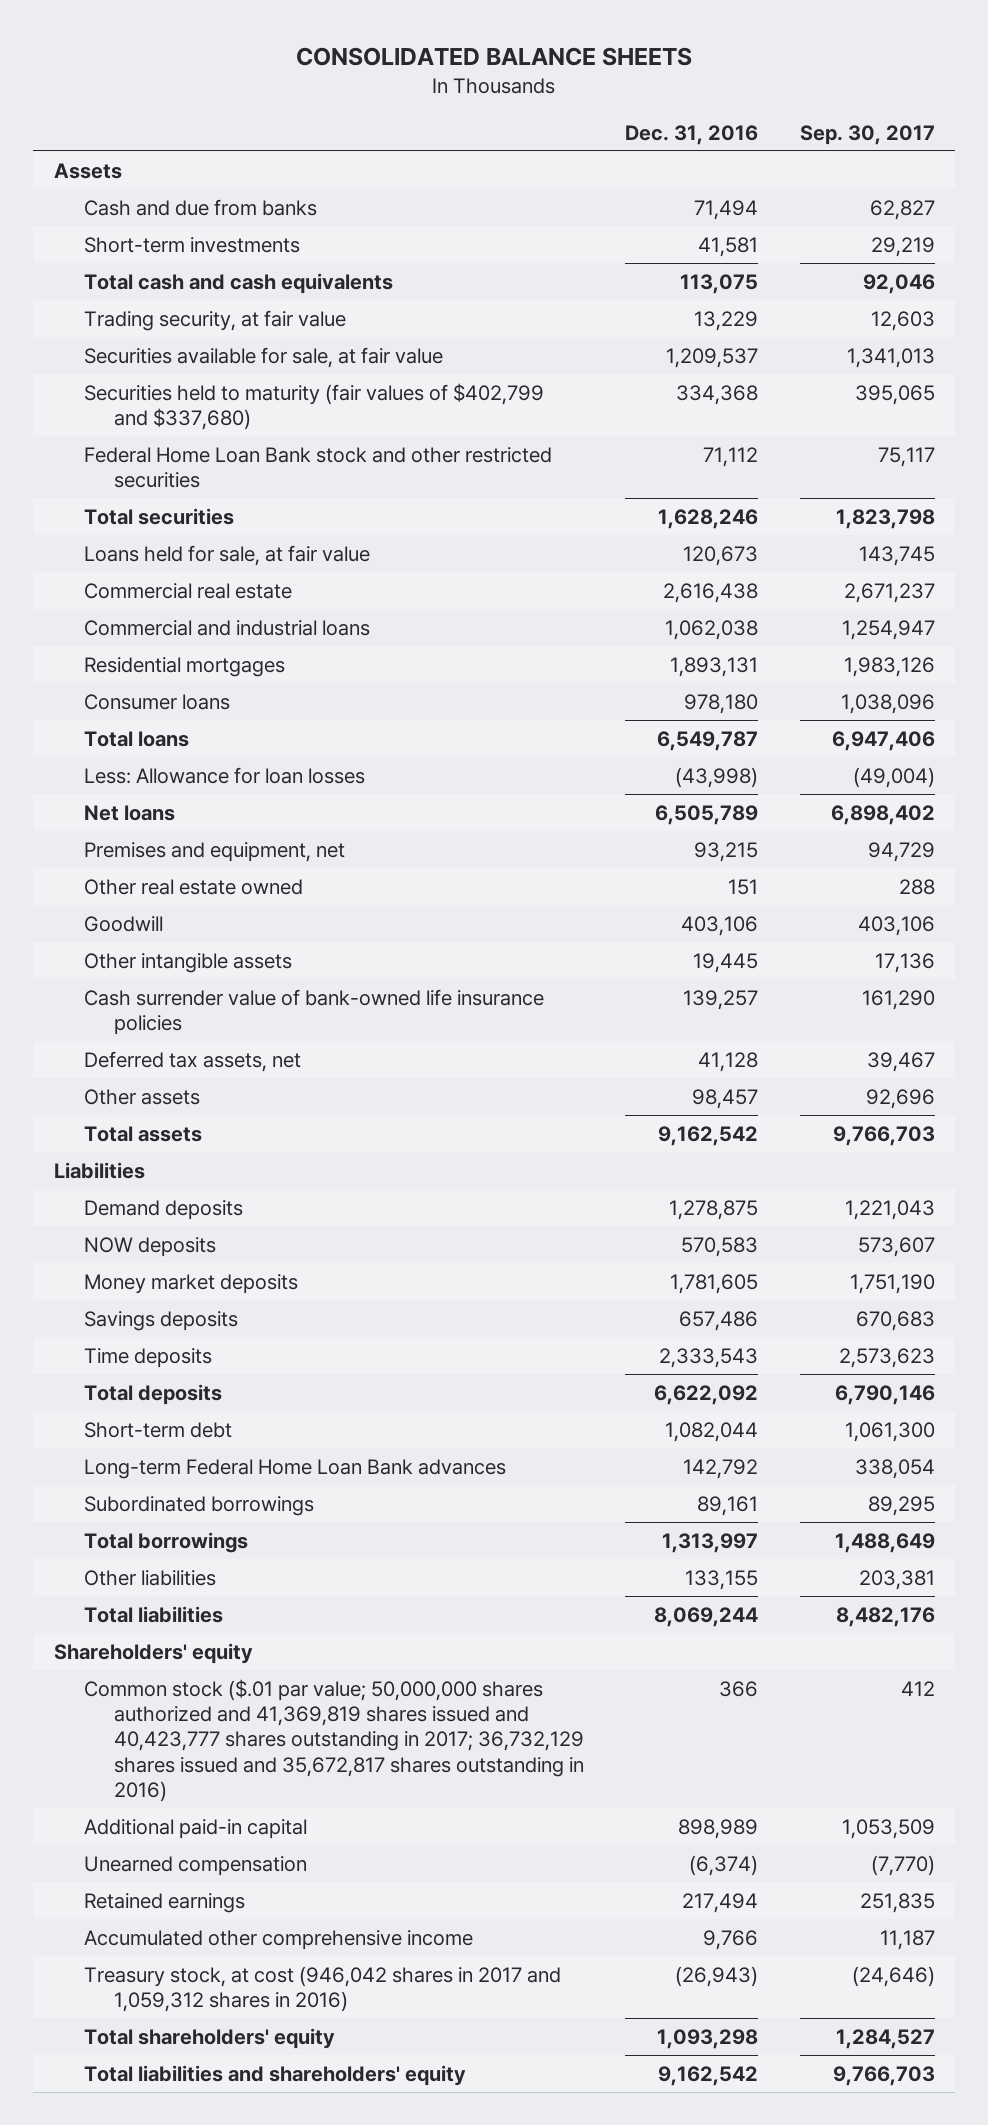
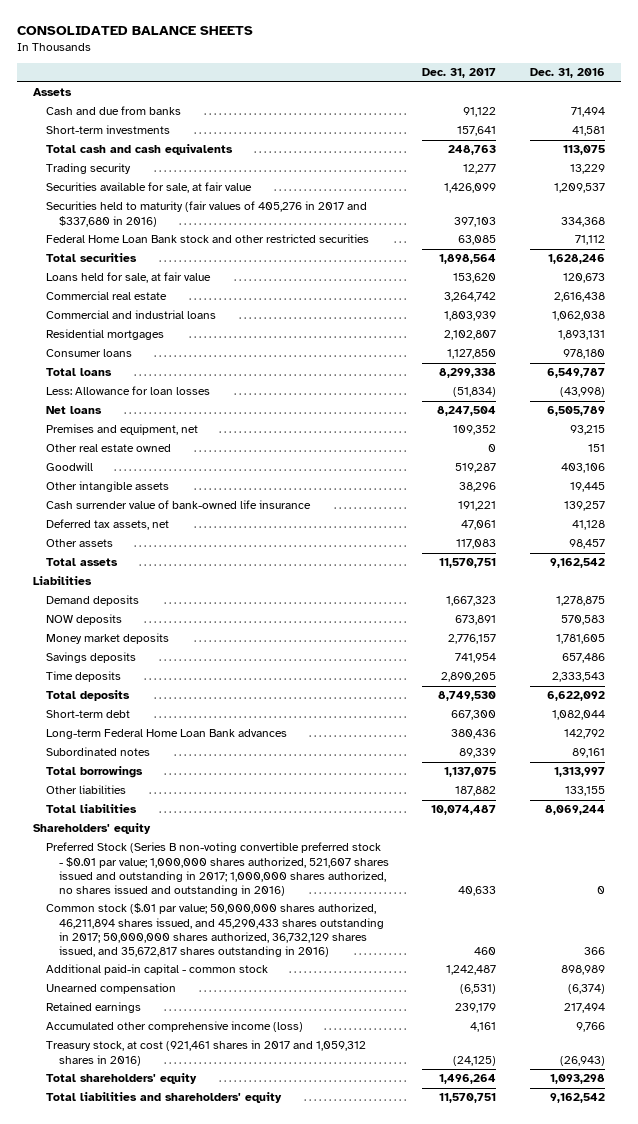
[799,124,935,145] Sep. 30, 2017 -> none
none -> [422,68,497,79] Dec. 31, 2017
[84,309,347,331] Trading security, at fair value -> [46,163,132,175] Trading security
[84,382,545,431] Securities held to maturity (fair values of $402,799 and $337,680) -> [46,201,368,227] Securities held to maturity (fair values of 405,276 in 2017 and $337,680 in 2016)
[84,988,545,1036] Cash surrender value of bank-owned life insurance policies -> [46,500,312,510] Cash surrender value of bank-owned life insurance
[84,1495,315,1516] Subordinated borrowings -> [46,747,151,757] Subordinated notes
none -> [46,842,389,896] Preferred Stock (Series B non-voting convertible preferred stock - $0.01 par value; 1,000,000 shares authorized, 521,607 shares issued and outstanding in 2017; 1,000,000 shares authorized, no shares issued and outstanding in 2016)
[84,1678,585,1803] Common stock ($.01 par value; 50,000,000 shares authorized and 41,369,819 shares issued and 40,423,777 shares outstanding in 2017; 36,732,129 shares issued and 35,672,817 shares outstanding in 2016) -> [46,903,384,957] Common stock ($.01 par value; 50,000,000 shares authorized, 46,211,894 shares issued, and 45,290,433 shares outstanding in 2017; 50,000,000 shares authorized, 36,732,129 shares issued, and 35,672,817 shares outstanding in 2016)
[84,1818,308,1839] Additional paid-in capital -> [46,964,269,976] Additional paid-in capital - common stock
[84,1929,474,1950] Accumulated other comprehensive income -> [46,1021,304,1033] Accumulated other comprehensive income (loss)
[84,1965,562,2013] Treasury stock, at cost (946,042 shares in 2017 and 1,059,312 shares in 2016) -> [46,1040,367,1066] Treasury stock, at cost (921,461 shares in 2017 and 1,059,312 shares in 2016)

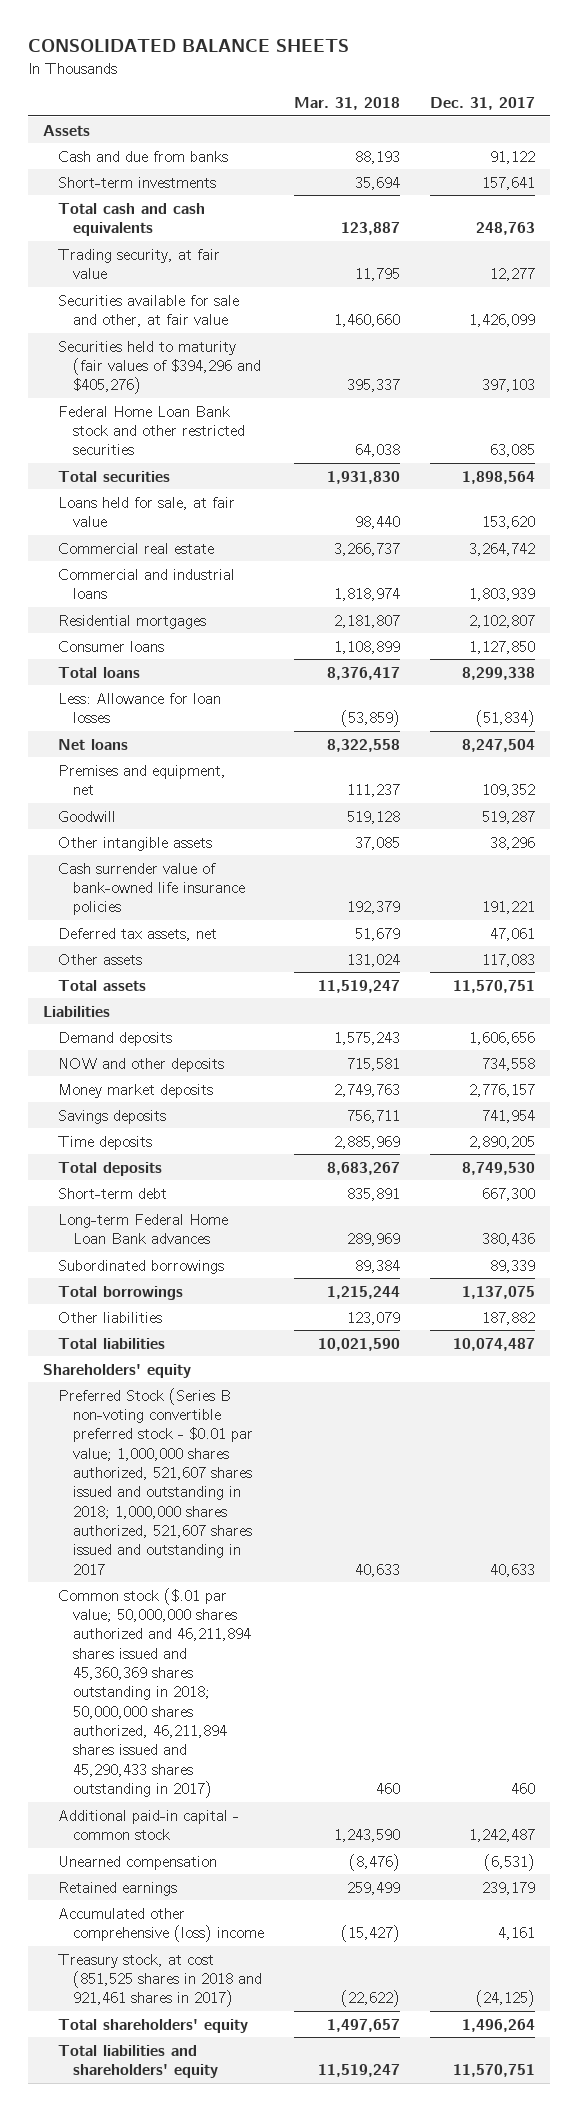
[529,68,605,79] Dec. 31, 2016 -> none
none -> [294,97,401,111] Mar. 31, 2018
[46,163,132,175] Trading security -> [58,248,221,279] Trading security, at fair value
[46,182,253,194] Securities available for sale, at fair value -> [58,294,240,327] Securities available for sale and other, at fair value
[46,201,368,227] Securities held to maturity (fair values of 405,276 in 2017 and $337,680 in 2016) -> [58,340,262,395] Securities held to maturity (fair values of $394,296 and $405,276)
[46,444,172,453] Other real estate owned -> none
[46,500,312,510] Cash surrender value of bank-owned life insurance -> [58,862,246,916] Cash surrender value of bank-owned life insurance policies
[446,596,497,607] 1,667,323 -> [469,1031,536,1045] 1,606,656
[46,614,123,626] NOW deposits -> [58,1057,225,1072] NOW and other deposits
[455,615,497,626] 673,891 -> [482,1057,536,1071] 734,558
[46,747,151,757] Subordinated notes -> [58,1259,225,1274] Subordinated borrowings
[46,842,389,896] Preferred Stock (Series B non-voting convertible preferred stock - $0.01 par value; 1,000,000 shares authorized, 521,607 shares issued and outstanding in 2017; 1,000,000 shares authorized, no shares issued and outstanding in 2016) -> [58,1387,254,1575] Preferred Stock (Series B non-voting convertible preferred stock - $0.01 par value; 1,000,000 shares authorized, 521,607 shares issued and outstanding in 2018; 1,000,000 shares authorized, 521,607 shares issued and outstanding in 2017
[46,903,384,957] Common stock ($.01 par value; 50,000,000 shares authorized, 46,211,894 shares issued, and 45,290,433 shares outstanding in 2017; 50,000,000 shares authorized, 36,732,129 shares issued, and 35,672,817 shares outstanding in 2016) -> [58,1587,252,1798] Common stock ($.01 par value; 50,000,000 shares authorized and 46,211,894 shares issued and 45,360,369 shares outstanding in 2018; 50,000,000 shares authorized, 46,211,894 shares issued and 45,290,433 shares outstanding in 2017)
[46,1021,304,1033] Accumulated other comprehensive income (loss) -> [58,1907,265,1942] Accumulated other comprehensive (loss) income
[46,1040,367,1066] Treasury stock, at cost (921,461 shares in 2017 and 1,059,312 shares in 2016) -> [58,1953,263,2008] Treasury stock, at cost (851,525 shares in 2018 and 921,461 shares in 2017)

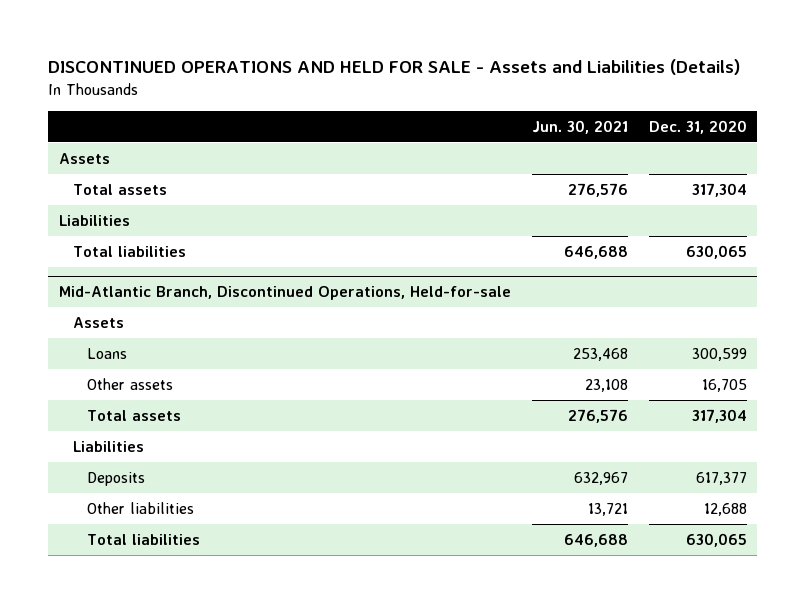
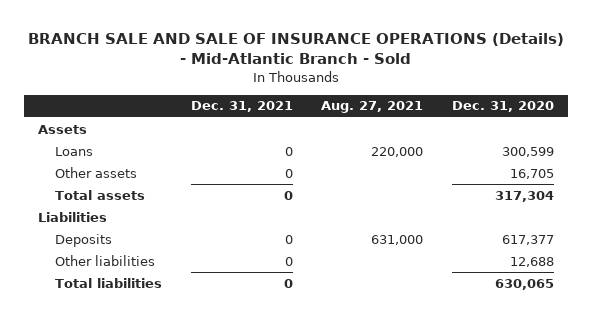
[48,59,741,76] DISCONTINUED OPERATIONS AND HELD FOR SALE - Assets and Liabilities (Details) -> [27,33,564,65] BRANCH SALE AND SALE OF INSURANCE OPERATIONS (Details) - Mid-Atlantic Branch - Sold
[531,119,628,134] Jun. 30, 2021 -> none
none -> [190,101,293,113] Dec. 31, 2021
none -> [321,101,424,114] Aug. 27, 2021
[72,183,167,195] Total assets -> none
[58,214,130,226] Liabilities -> none
[72,245,186,257] Total liabilities -> none
[58,286,511,301] Mid-Atlantic Branch, Discontinued Operations, Held-for-sale -> none
[72,316,124,328] Assets -> none

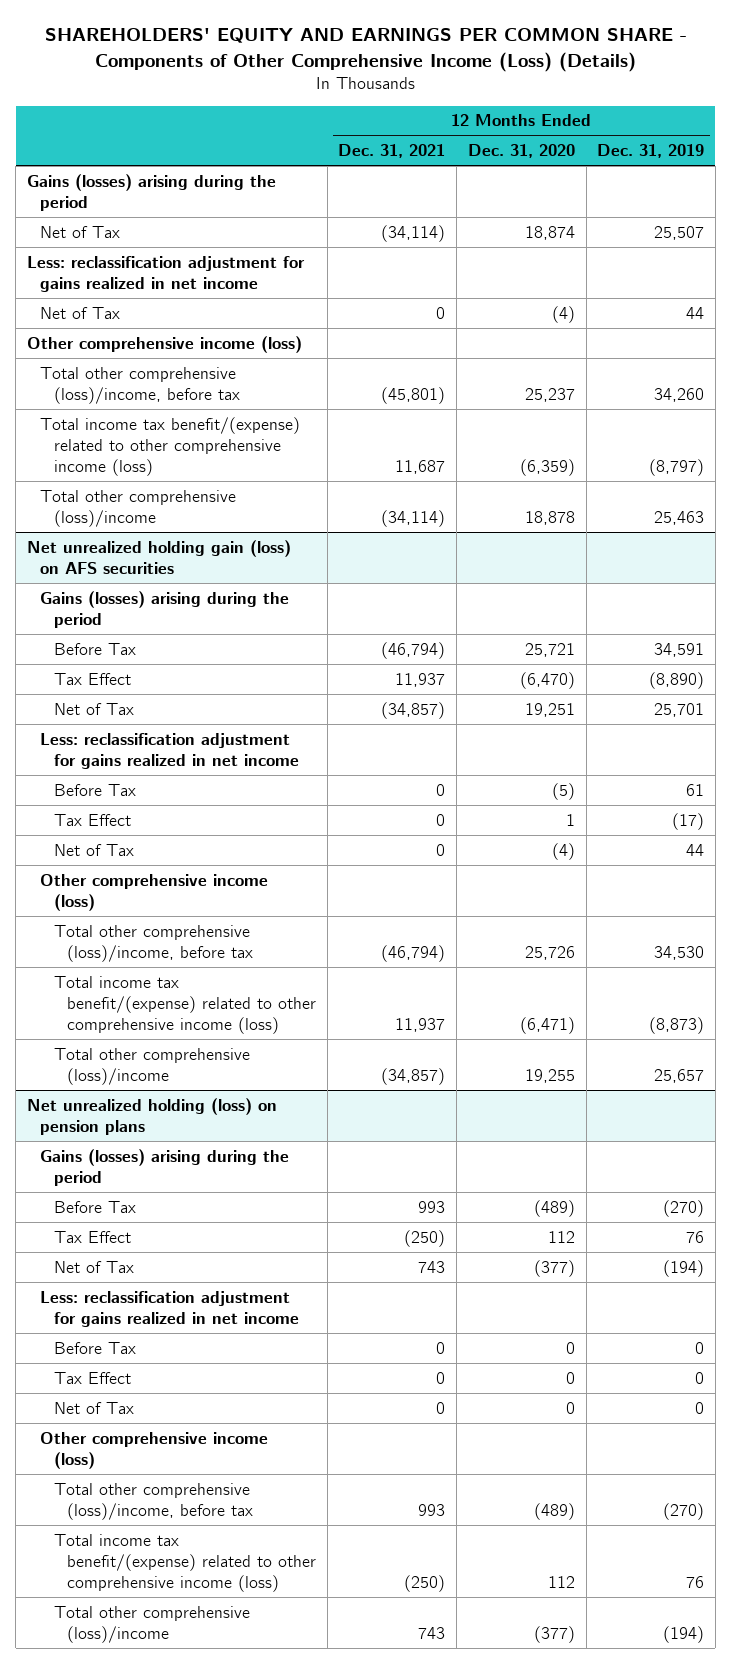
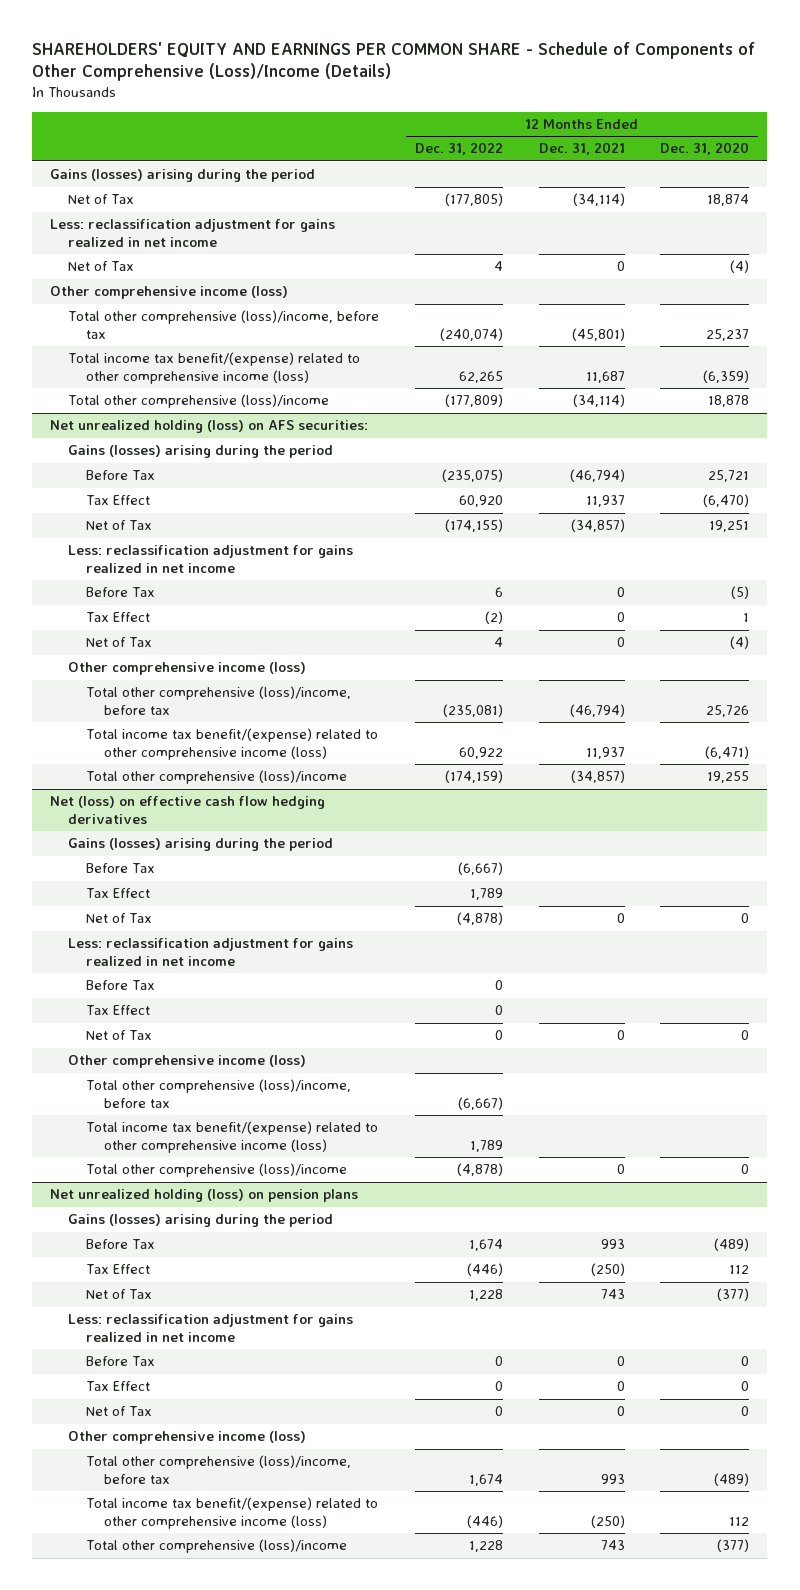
[44,28,687,73] SHAREHOLDERS' EQUITY AND EARNINGS PER COMMON SHARE - Components of Other Comprehensive Income (Loss) (Details) -> [32,41,756,82] SHAREHOLDERS' EQUITY AND EARNINGS PER COMMON SHARE - Schedule of Components of Other Comprehensive (Loss)/Income (Details)
[597,144,705,159] Dec. 31, 2019 -> none
none -> [414,142,503,156] Dec. 31, 2022
[26,539,291,574] Net unrealized holding gain (loss) on AFS securities -> [50,420,369,434] Net unrealized holding (loss) on AFS securities:
none -> [50,796,326,824] Net (loss) on effective cash flow hedging derivatives
none -> [68,838,334,852] Gains (losses) arising during the period
none -> [86,863,156,874] Before Tax
none -> [86,888,151,899] Tax Effect
none -> [86,913,153,924] Net of Tax
none -> [68,938,354,966] Less: reclassification adjustment for gains realized in net income
none -> [86,980,156,991] Before Tax
none -> [86,1005,151,1016] Tax Effect
none -> [86,1030,153,1041] Net of Tax
none -> [68,1055,307,1069] Other comprehensive income (loss)
none -> [86,1079,352,1108] Total other comprehensive (loss)/income, before tax
none -> [86,1121,379,1153] Total income tax benefit/(expense) related to other comprehensive income (loss)
none -> [86,1163,348,1178] Total other comprehensive (loss)/income

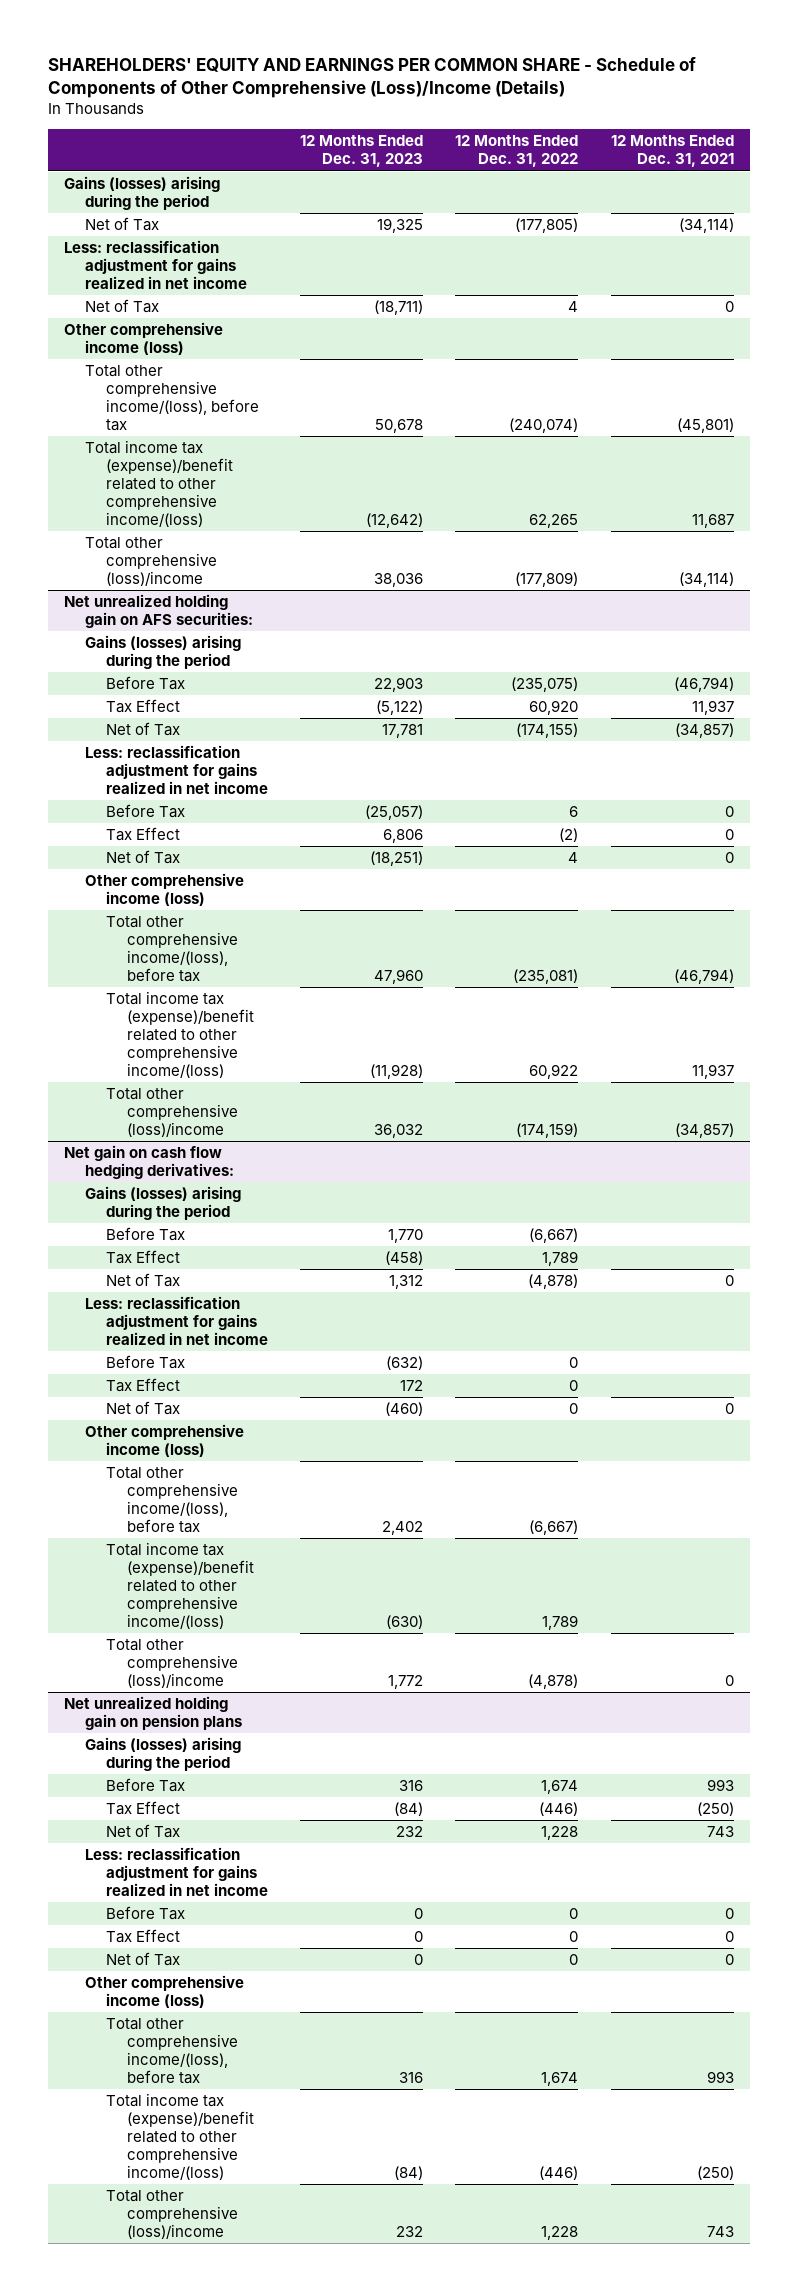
[660,142,750,156] Dec. 31, 2020 -> none
none -> [300,135,424,168] 12 Months Ended Dec. 31, 2023
[68,310,380,339] Total other comprehensive (loss)/income, before tax -> [85,365,259,431] Total other comprehensive income/(loss), before tax
[68,352,361,384] Total income tax benefit/(expense) related to other comprehensive income (loss) -> [85,440,233,527] Total income tax (expense)/benefit related to other comprehensive income/(loss)
[50,420,369,434] Net unrealized holding (loss) on AFS securities: -> [64,594,254,629] Net unrealized holding gain on AFS securities:
[86,686,352,715] Total other comprehensive (loss)/income, before tax -> [105,916,238,982] Total other comprehensive income/(loss), before tax
[86,728,379,760] Total income tax benefit/(expense) related to other comprehensive income (loss) -> [105,991,254,1078] Total income tax (expense)/benefit related to other comprehensive income/(loss)
[50,796,326,824] Net (loss) on effective cash flow hedging derivatives -> [64,1145,235,1180] Net gain on cash flow hedging derivatives:
[86,1079,352,1108] Total other comprehensive (loss)/income, before tax -> [105,1467,238,1533] Total other comprehensive income/(loss), before tax
[86,1121,379,1153] Total income tax benefit/(expense) related to other comprehensive income (loss) -> [105,1542,254,1629] Total income tax (expense)/benefit related to other comprehensive income/(loss)
[50,1189,359,1203] Net unrealized holding (loss) on pension plans -> [64,1696,243,1731] Net unrealized holding gain on pension plans
[86,1455,352,1484] Total other comprehensive (loss)/income, before tax -> [105,2018,238,2084] Total other comprehensive income/(loss), before tax
[86,1497,379,1529] Total income tax benefit/(expense) related to other comprehensive income (loss) -> [105,2093,254,2180] Total income tax (expense)/benefit related to other comprehensive income/(loss)

